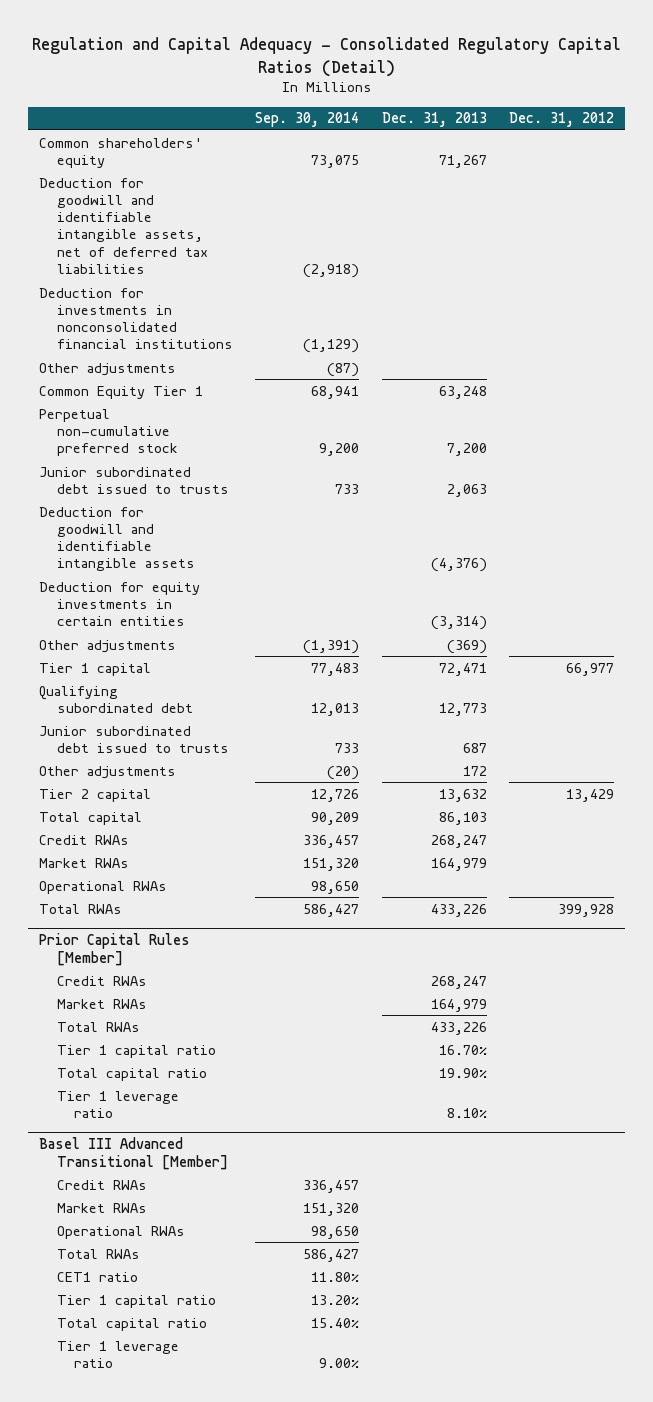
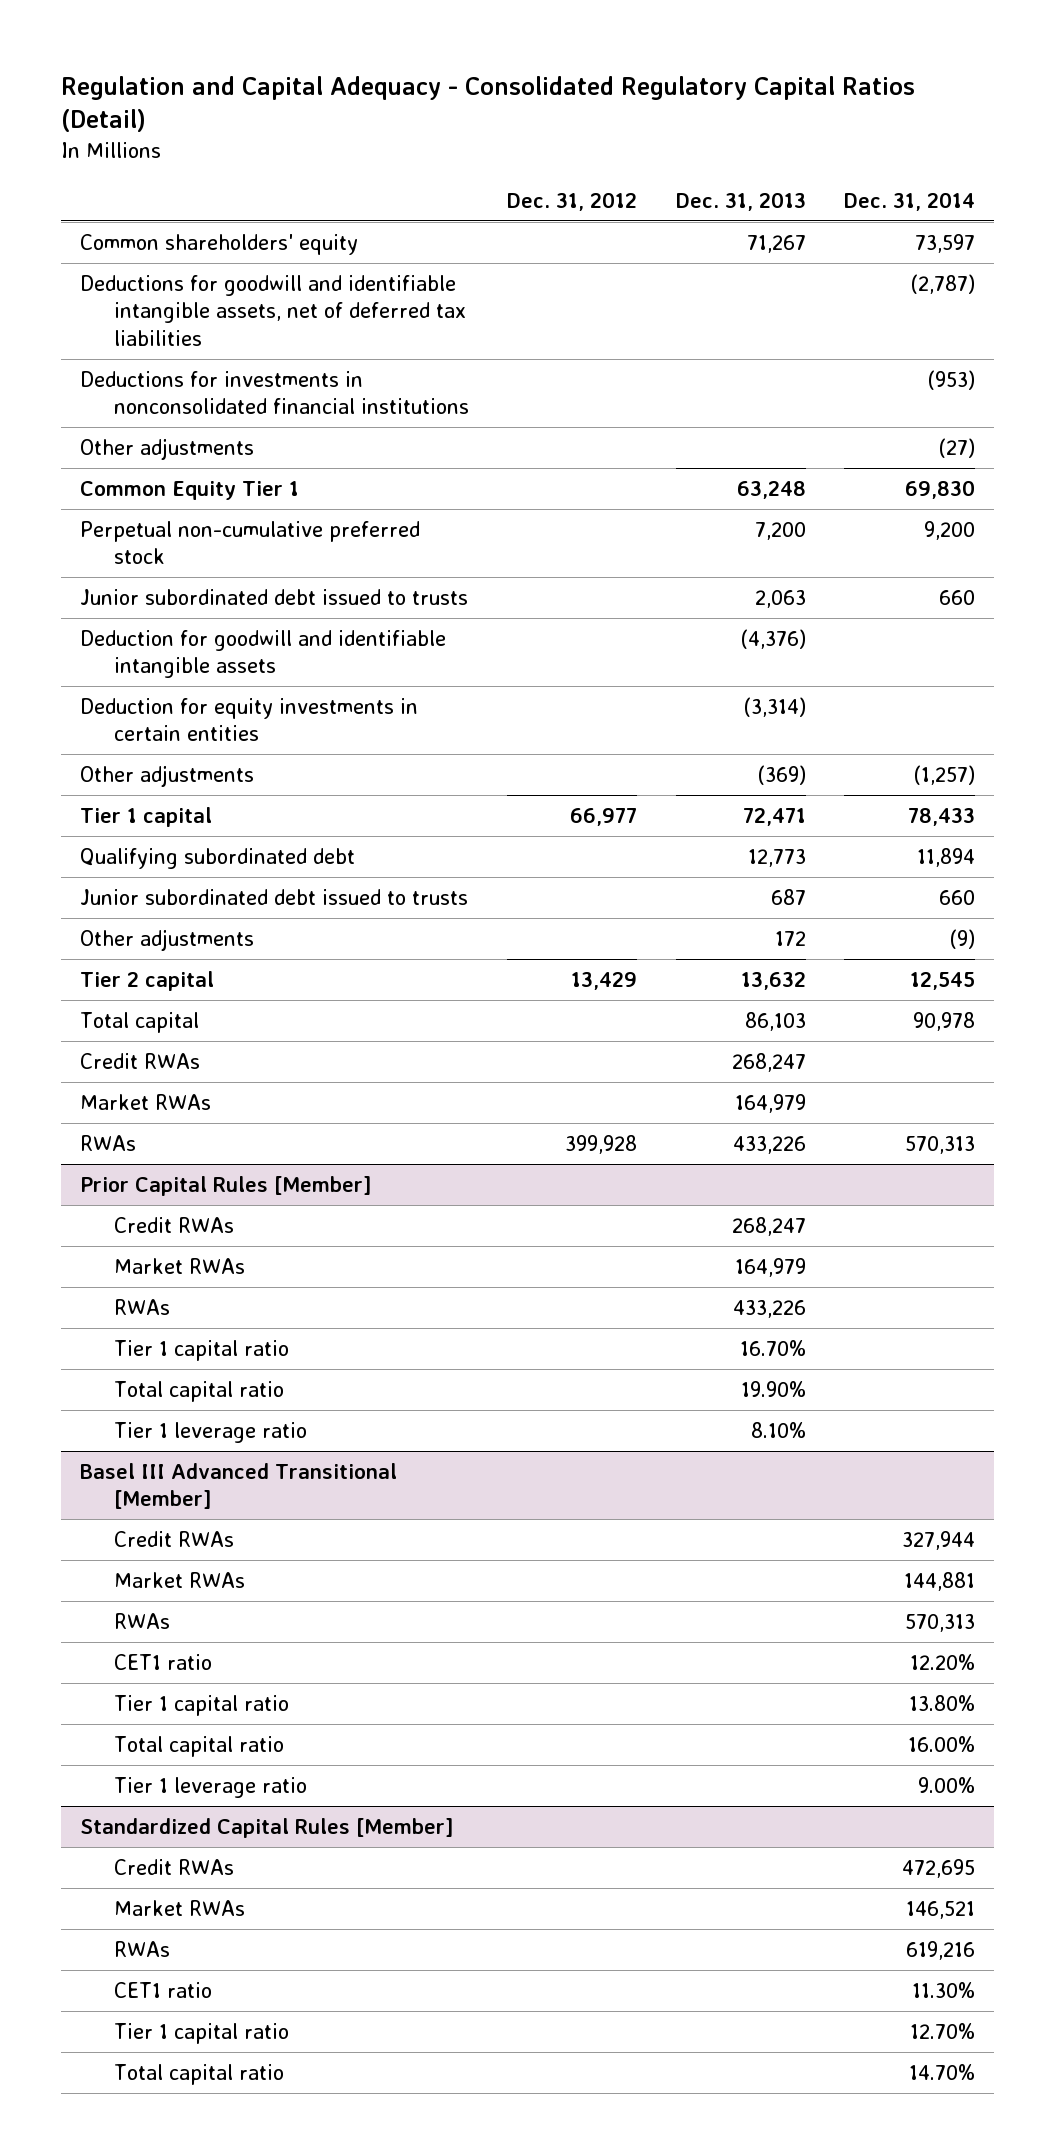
[255,112,360,128] Sep. 30, 2014 -> none
none -> [843,191,975,211] Dec. 31, 2014
[39,177,208,275] Deduction for goodwill and identifiable intangible assets, net of deferred tax liabilities -> [79,274,467,346] Deductions for goodwill and identifiable intangible assets, net of deferred tax liabilities
[39,287,233,350] Deduction for investments in nonconsolidated financial institutions -> [79,370,470,415] Deductions for investments in nonconsolidated financial institutions
[39,880,168,894] Operational RWAs -> none
[39,903,123,914] Total RWAs -> [79,1134,136,1151] RWAs
[56,1021,140,1032] Total RWAs -> [114,1298,171,1315] RWAs
[56,1225,185,1239] Operational RWAs -> none
[56,1248,140,1259] Total RWAs -> [114,1612,171,1629] RWAs
none -> [79,1817,454,1838] Standardized Capital Rules [Member]
none -> [114,1858,235,1875] Credit RWAs
none -> [114,1899,246,1916] Market RWAs
none -> [114,1940,171,1957] RWAs
none -> [114,1981,213,1998] CET1 ratio
none -> [114,2022,290,2044] Tier 1 capital ratio
none -> [114,2063,285,2085] Total capital ratio

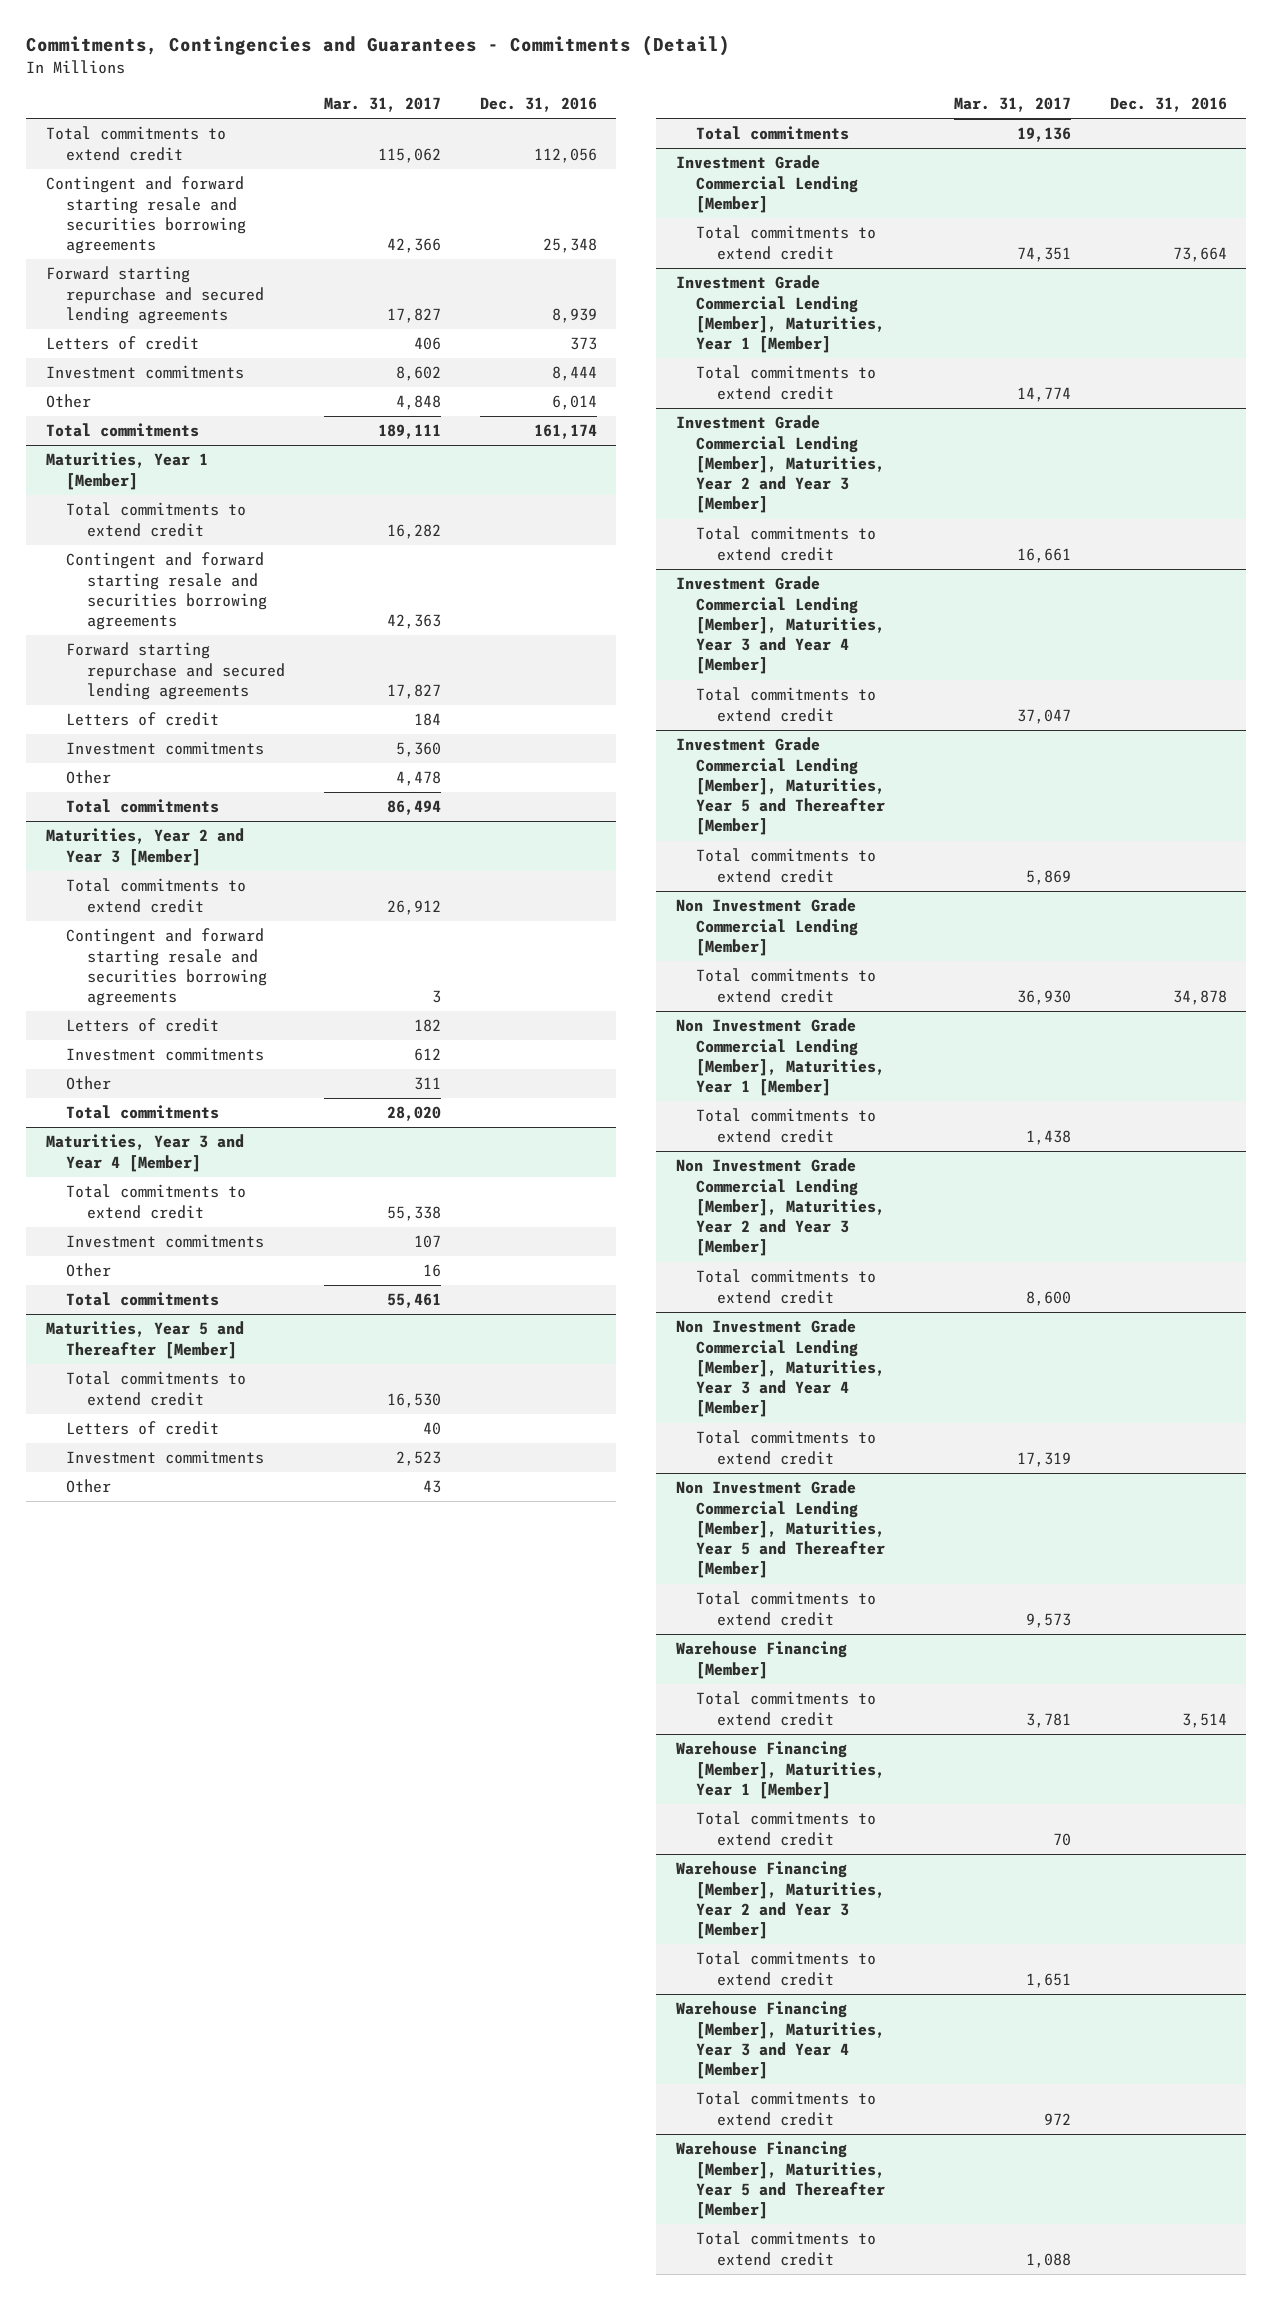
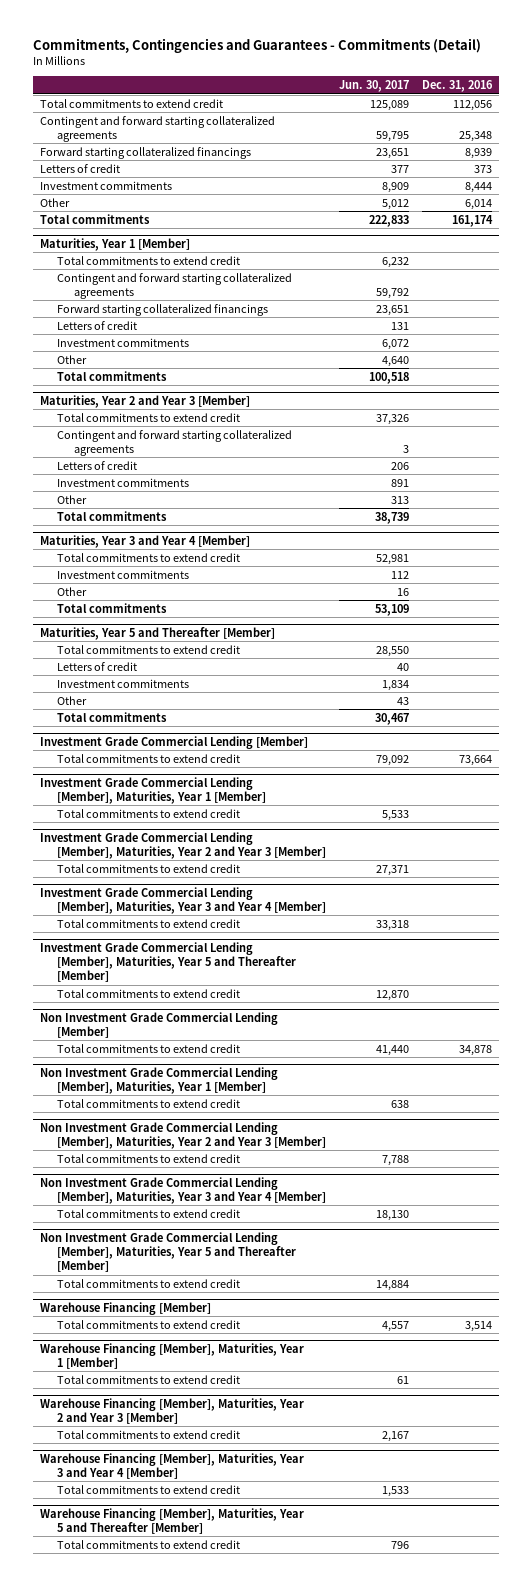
[323,96,441,112] Mar. 31, 2017 -> none
none -> [338,80,409,93] Jun. 30, 2017
[45,176,247,255] Contingent and forward starting resale and securities borrowing agreements -> [39,115,275,142] Contingent and forward starting collateralized agreements
[45,266,265,324] Forward starting repurchase and secured lending agreements -> [39,146,251,159] Forward starting collateralized financings
[66,552,268,631] Contingent and forward starting resale and securities borrowing agreements -> [56,272,292,299] Contingent and forward starting collateralized agreements
[66,642,286,700] Forward starting repurchase and secured lending agreements -> [56,303,268,316] Forward starting collateralized financings
[66,928,268,1007] Contingent and forward starting resale and securities borrowing agreements -> [56,429,292,456] Contingent and forward starting collateralized agreements

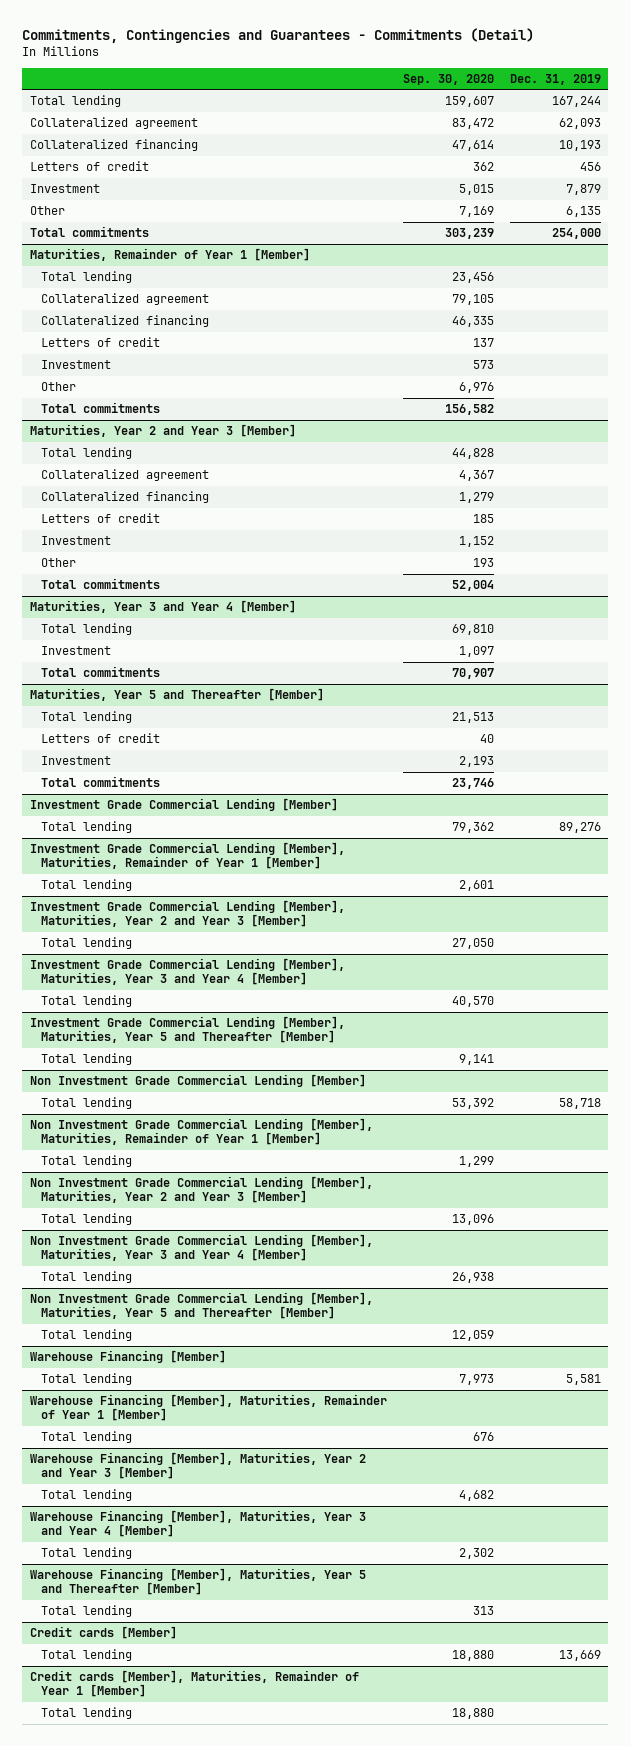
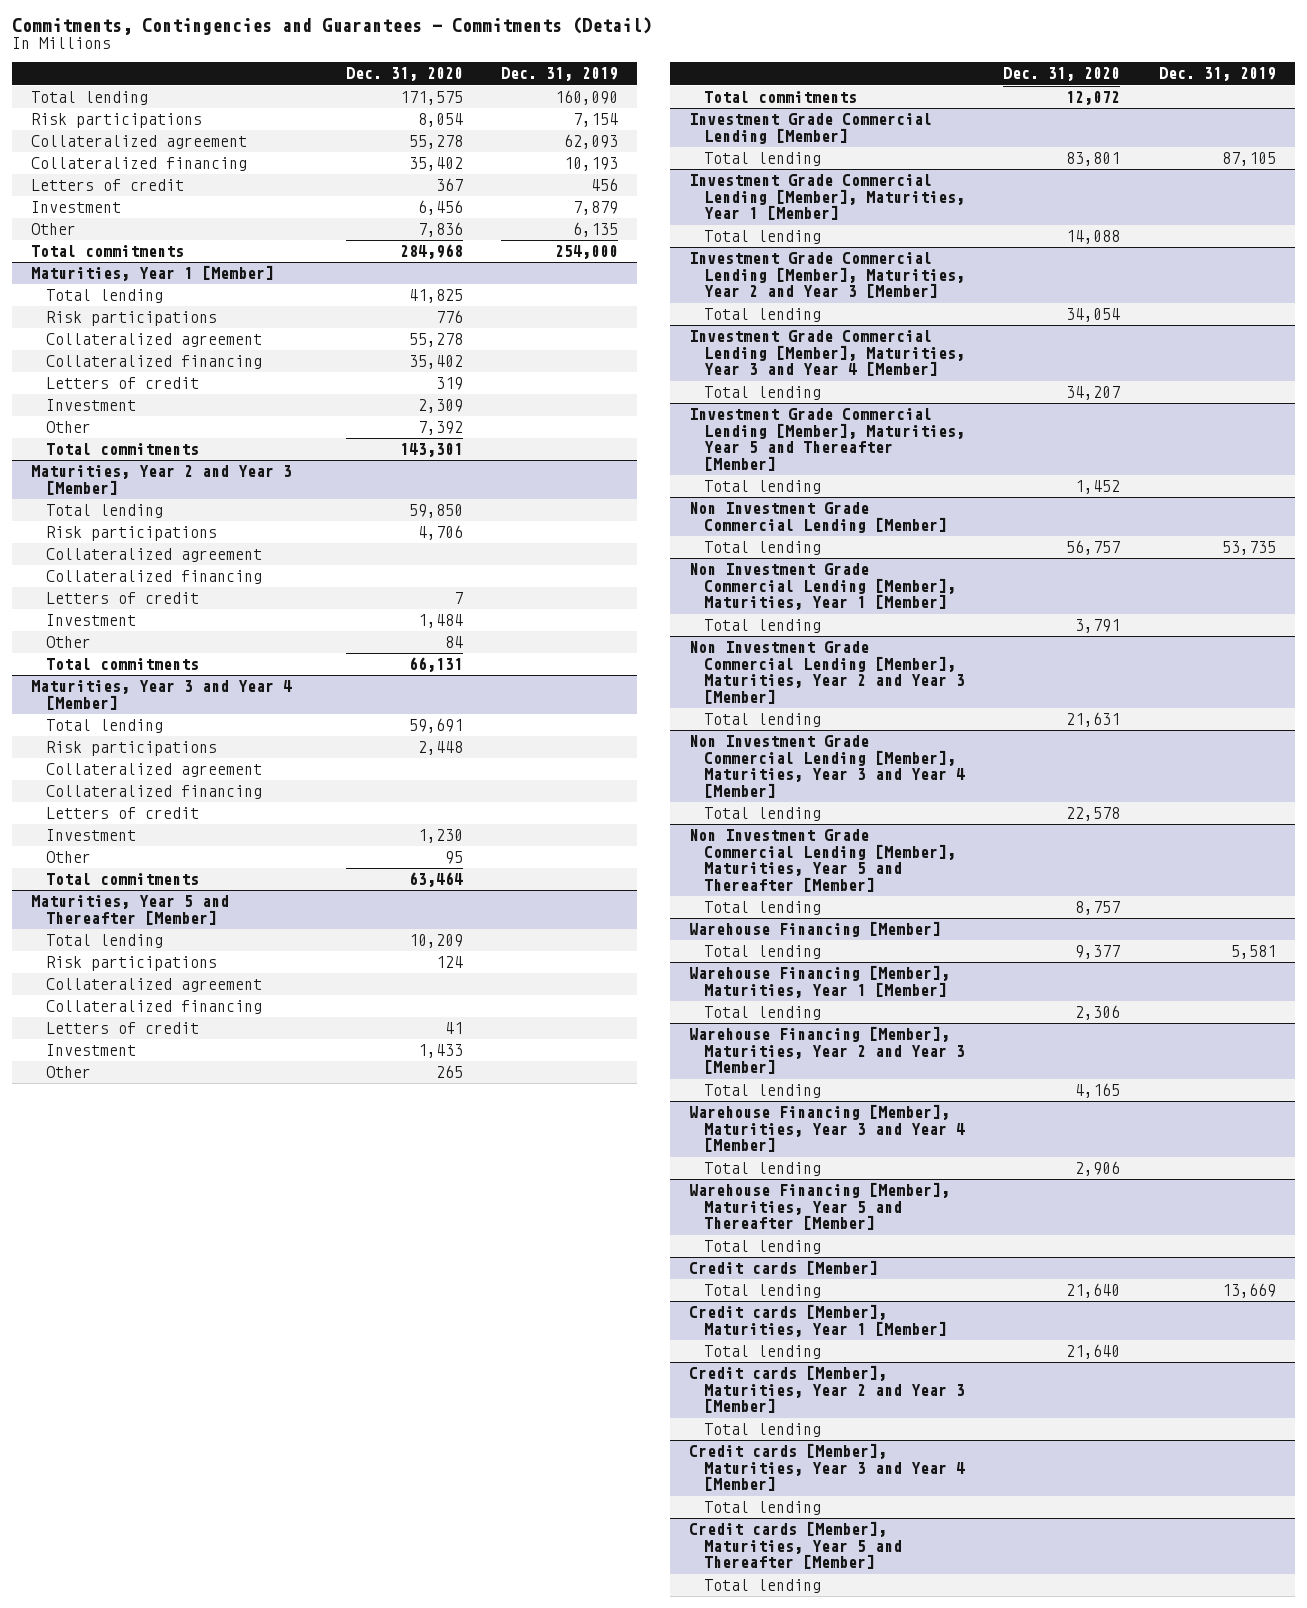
[402,73,494,85] Sep. 30, 2020 -> none
none -> [345,67,463,82] Dec. 31, 2020
[551,96,601,108] 167,244 -> [555,90,619,106] 160,090
none -> [31,113,203,129] Risk participations
[30,248,311,262] Maturities, Remainder of Year 1 [Member] -> none
[41,271,133,284] Total lending -> none
[41,293,210,306] Collateralized agreement -> none
[41,315,210,328] Collateralized financing -> none
[41,337,161,348] Letters of credit -> none
[41,360,112,370] Investment -> none
[41,382,77,392] Other -> none
[41,402,161,414] Total commitments -> none
none -> [31,265,275,282] Maturities, Year 1 [Member]
none -> [45,289,163,304] Total lending
none -> [45,311,217,327] Risk participations
none -> [45,333,262,348] Collateralized agreement
none -> [45,355,262,370] Collateralized financing
none -> [45,377,199,390] Letters of credit
none -> [45,399,136,412] Investment
none -> [45,421,91,434] Other
none -> [45,443,199,456] Total commitments
none -> [45,526,217,542] Risk participations
none -> [45,741,217,757] Risk participations
none -> [45,763,262,778] Collateralized agreement
none -> [45,785,262,800] Collateralized financing
none -> [45,807,199,820] Letters of credit
none -> [45,851,91,864] Other
none -> [45,956,217,972] Risk participations
none -> [45,978,262,993] Collateralized agreement
none -> [45,1000,262,1015] Collateralized financing
none -> [45,1066,91,1079] Other
[558,822,601,834] 89,276 -> [1221,152,1276,167] 87,105
[30,842,346,870] Investment Grade Commercial Lending [Member], Maturities, Remainder of Year 1 [Member] -> [689,174,965,221] Investment Grade Commercial Lending [Member], Maturities, Year 1 [Member]
[558,1098,601,1110] 58,718 -> [1221,541,1276,556] 53,735
[30,1118,374,1146] Non Investment Grade Commercial Lending [Member], Maturities, Remainder of Year 1 [Member] -> [689,563,956,611] Non Investment Grade Commercial Lending [Member], Maturities, Year 1 [Member]
[30,1394,388,1422] Warehouse Financing [Member], Maturities, Remainder of Year 1 [Member] -> [689,965,951,998] Warehouse Financing [Member], Maturities, Year 1 [Member]
[30,1670,360,1698] Credit cards [Member], Maturities, Remainder of Year 1 [Member] -> [689,1304,947,1337] Credit cards [Member], Maturities, Year 1 [Member]
none -> [689,1365,965,1414] Credit cards [Member], Maturities, Year 2 and Year 3 [Member]
none -> [703,1423,821,1438] Total lending
none -> [689,1443,965,1492] Credit cards [Member], Maturities, Year 3 and Year 4 [Member]
none -> [703,1501,821,1516] Total lending
none -> [689,1521,902,1570] Credit cards [Member], Maturities, Year 5 and Thereafter [Member]
none -> [703,1579,821,1594] Total lending

